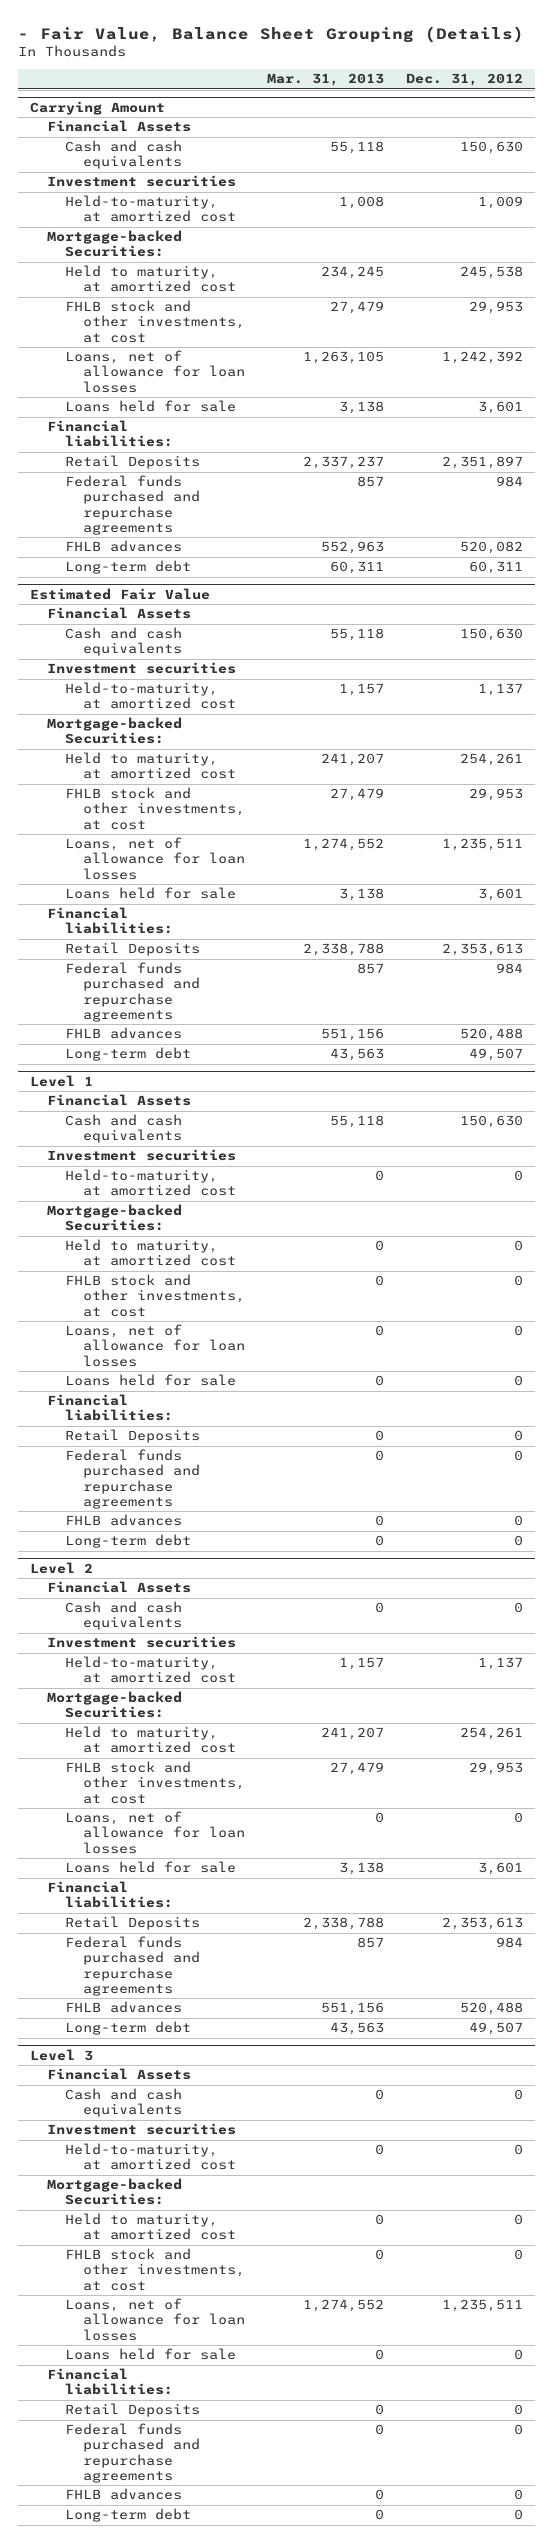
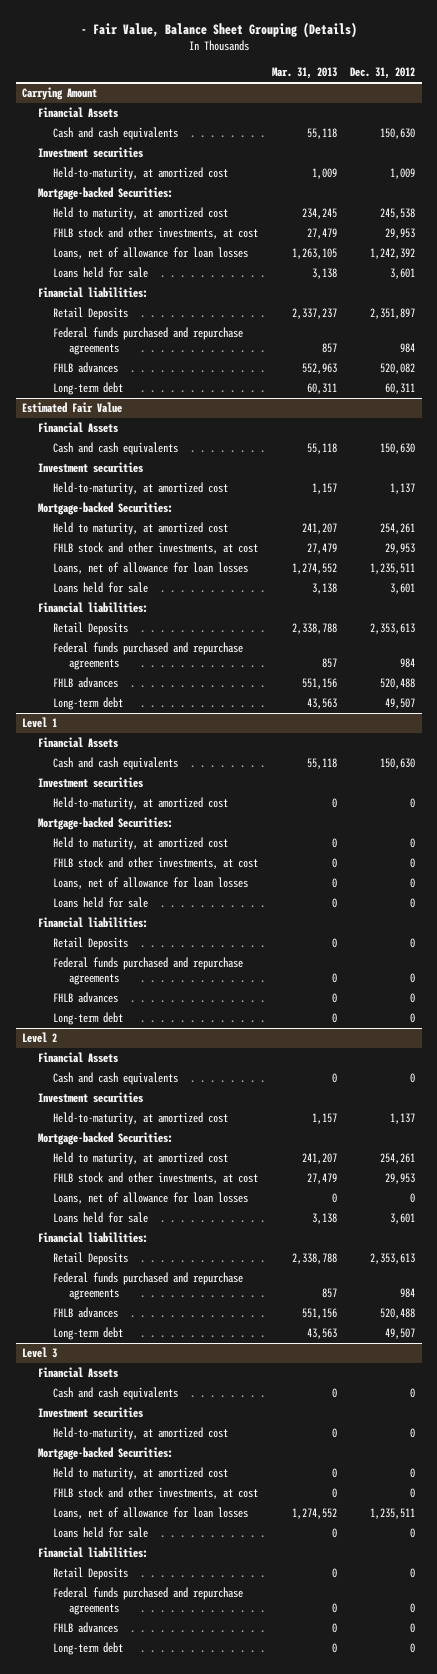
[339,196,385,210] 1,008 -> [311,168,337,180] 1,009

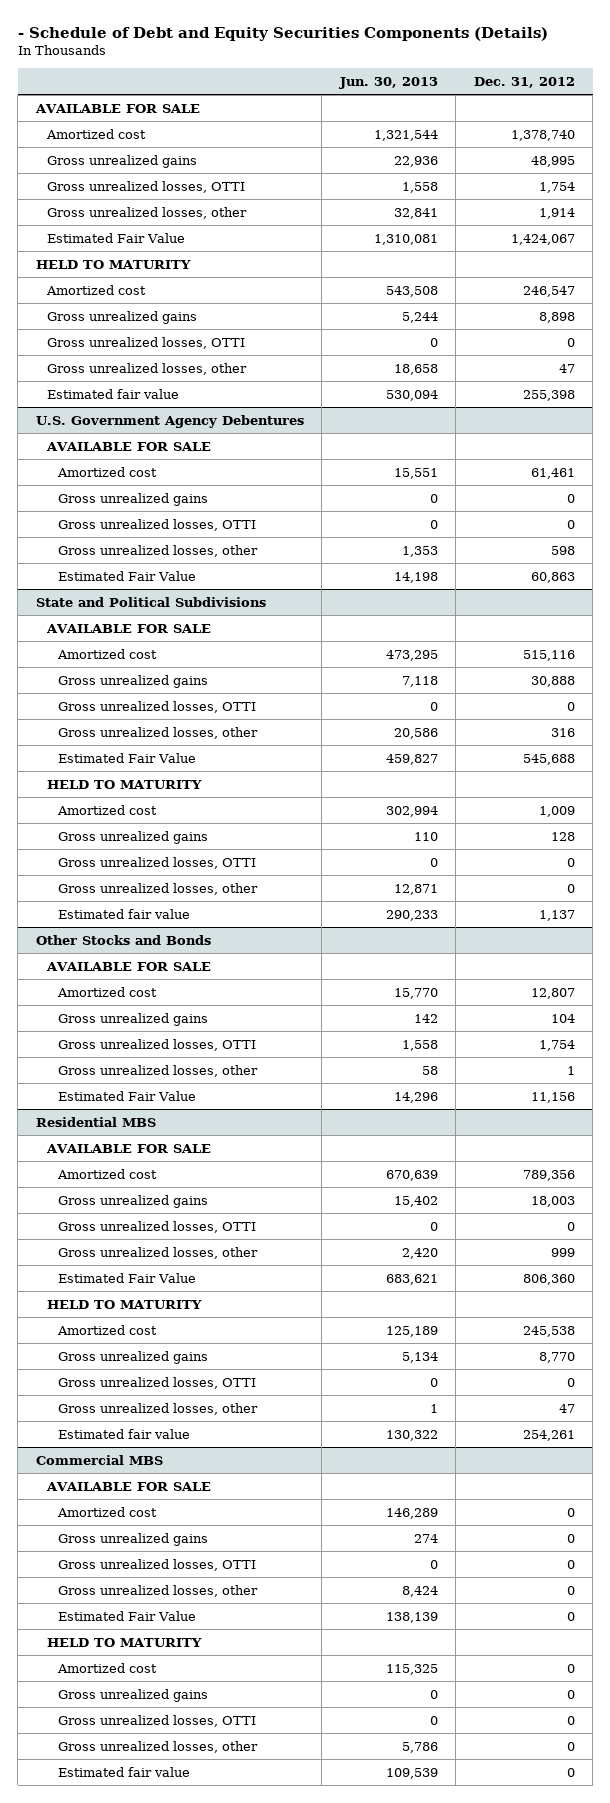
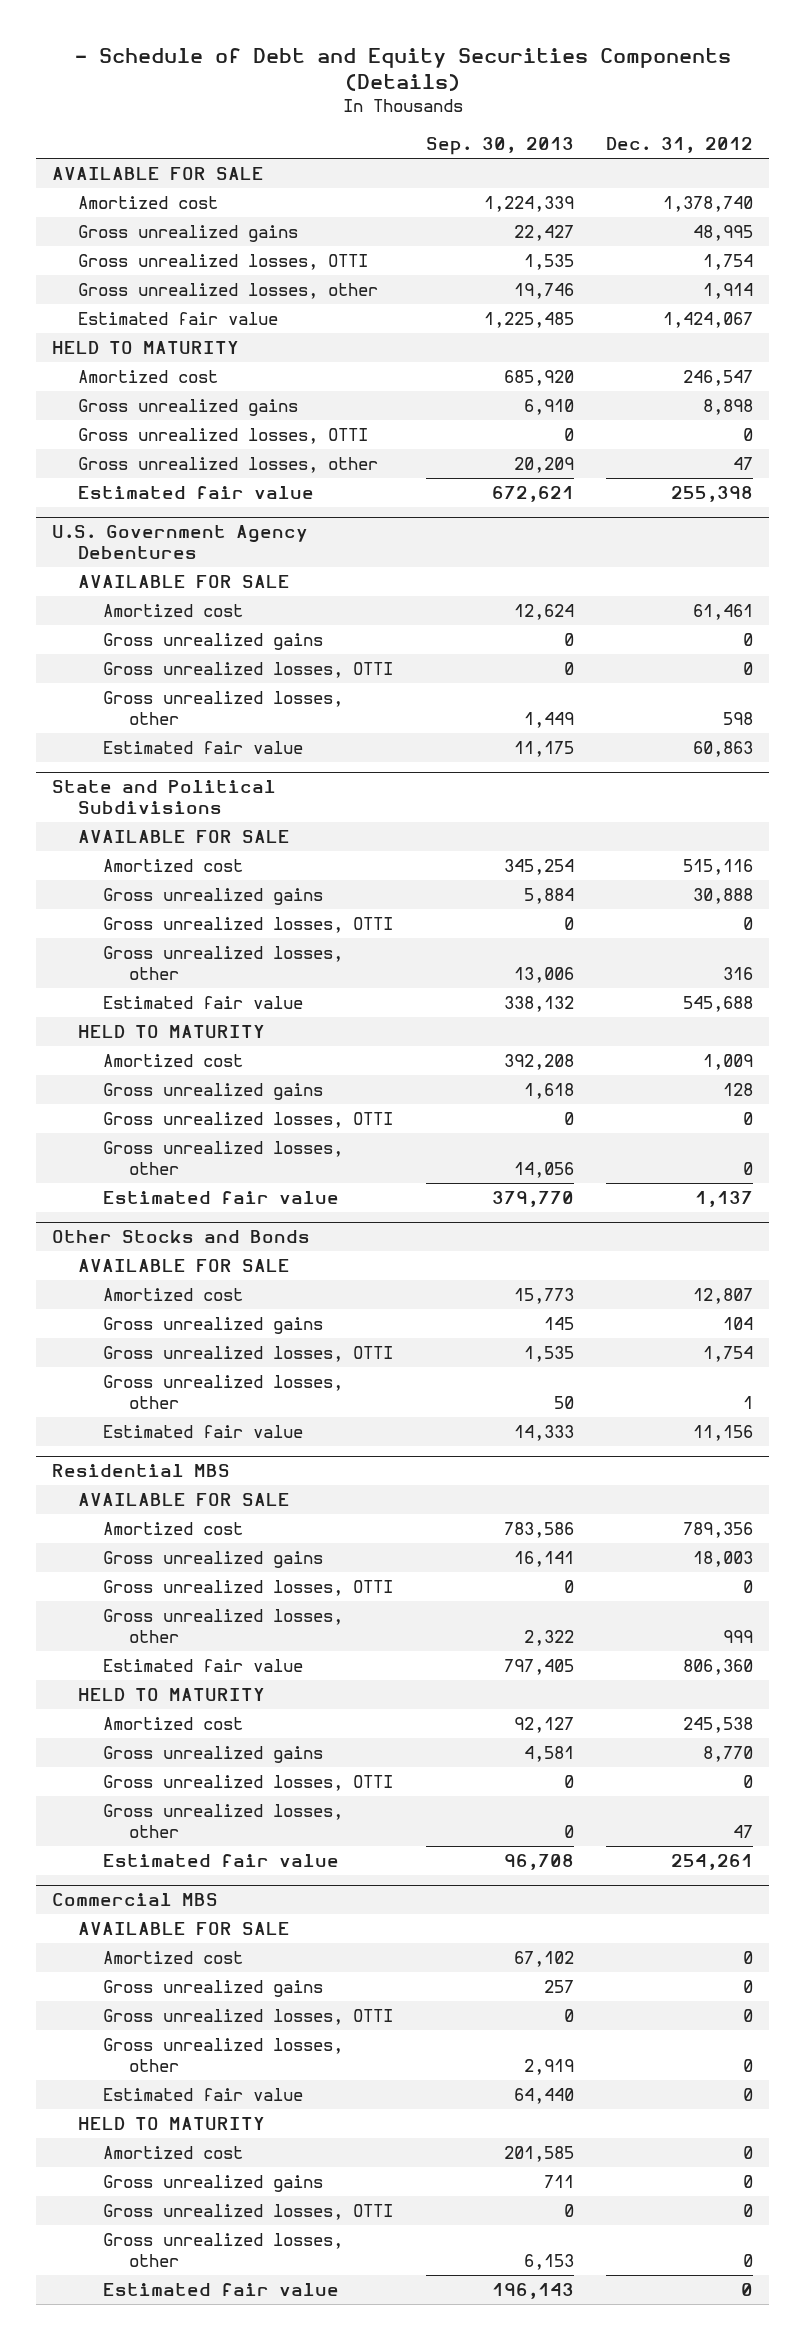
[338,77,438,90] Jun. 30, 2013 -> none
none -> [425,137,574,156] Sep. 30, 2013
[46,232,185,243] Estimated Fair Value -> [77,311,278,325] Estimated fair value
[57,570,196,581] Estimated Fair Value -> [103,740,304,754] Estimated fair value
[57,752,196,763] Estimated Fair Value -> [103,995,304,1009] Estimated fair value
[57,1090,196,1101] Estimated Fair Value -> [103,1424,304,1438] Estimated fair value
[57,1272,196,1283] Estimated Fair Value -> [103,1658,304,1672] Estimated fair value
[57,1610,196,1621] Estimated Fair Value -> [103,2087,304,2101] Estimated fair value

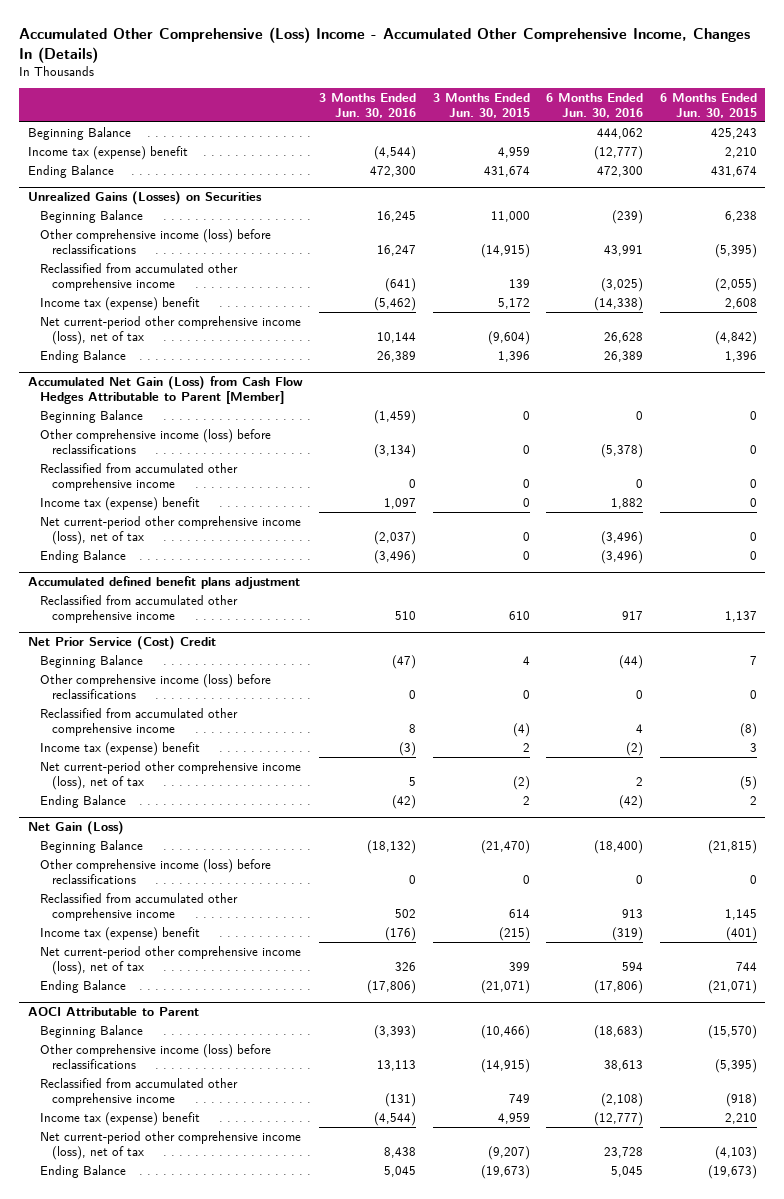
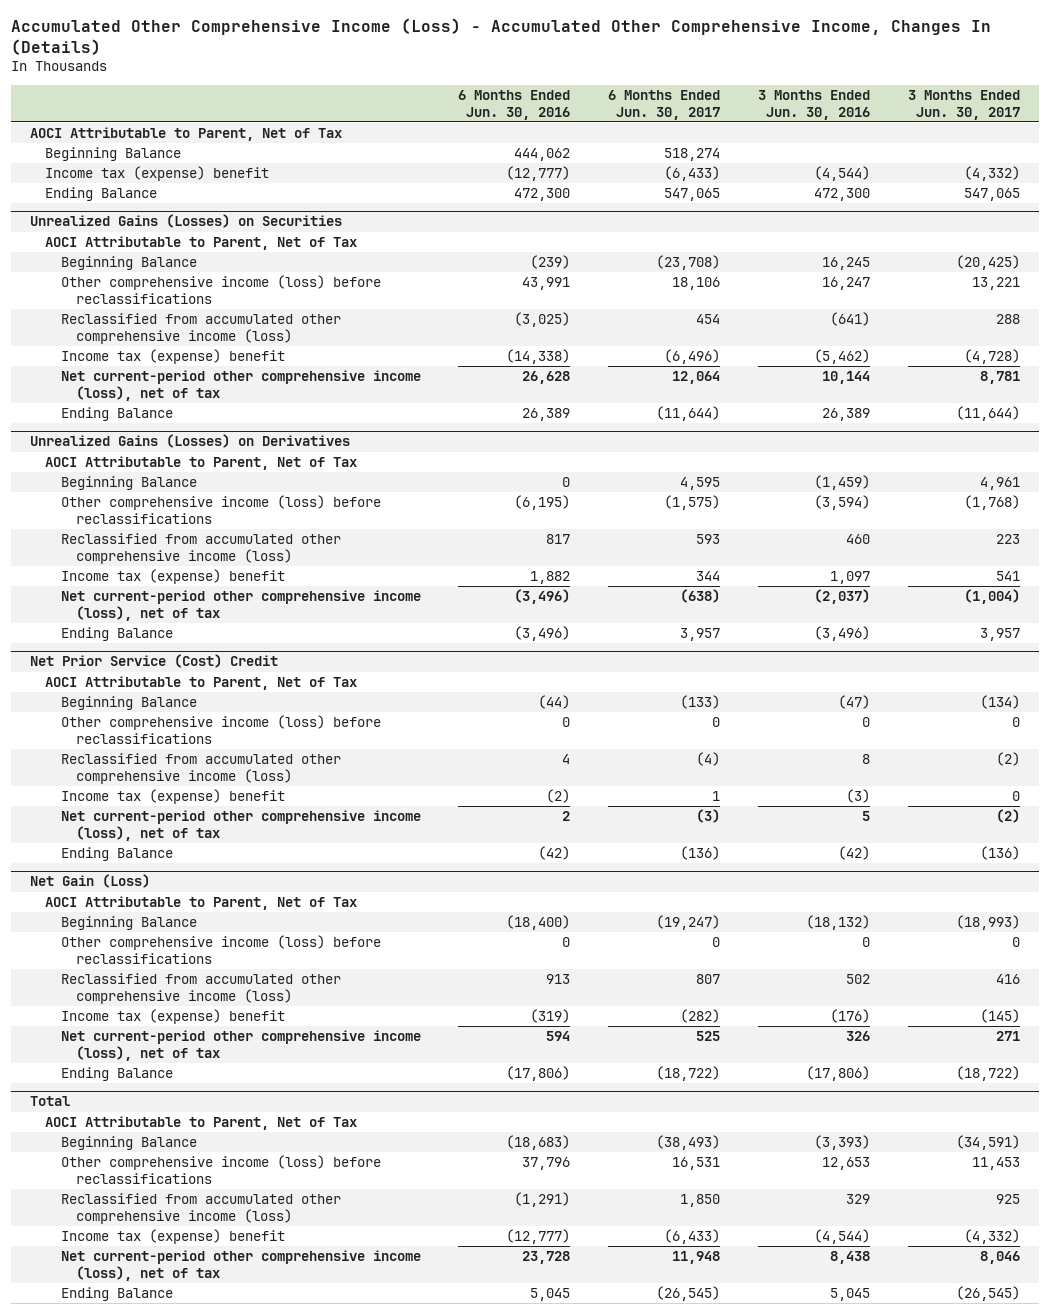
[19,26,751,63] Accumulated Other Comprehensive (Loss) Income - Accumulated Other Comprehensive Income, Changes In (Details) -> [10,17,991,56] Accumulated Other Comprehensive Income (Loss) - Accumulated Other Comprehensive Income, Changes In (Details)
[432,92,530,118] 3 Months Ended Jun. 30, 2015 -> none
[659,92,757,118] 6 Months Ended Jun. 30, 2015 -> none
none -> [608,90,721,120] 6 Months Ended Jun. 30, 2017
none -> [908,90,1021,120] 3 Months Ended Jun. 30, 2017
none -> [29,127,342,142] AOCI Attributable to Parent, Net of Tax
none -> [45,236,358,251] AOCI Attributable to Parent, Net of Tax
[39,262,238,291] Reclassified from accumulated other comprehensive income -> [60,313,341,344] Reclassified from accumulated other comprehensive income (loss)
[27,376,303,405] Accumulated Net Gain (Loss) from Cash Flow Hedges Attributable to Parent [Member] -> [29,434,350,449] Unrealized Gains (Losses) on Derivatives
none -> [45,456,358,471] AOCI Attributable to Parent, Net of Tax
[374,443,417,458] (3,134) -> [814,495,871,511] (3,594)
[601,443,644,458] (5,378) -> [514,495,571,511] (6,195)
[39,462,238,491] Reclassified from accumulated other comprehensive income -> [60,533,341,564] Reclassified from accumulated other comprehensive income (loss)
[409,478,417,488] 0 -> [846,534,871,545] 460
[636,478,644,488] 0 -> [546,534,571,545] 817
[27,576,300,590] Accumulated defined benefit plans adjustment -> none
[39,594,238,623] Reclassified from accumulated other comprehensive income -> none
none -> [45,676,358,691] AOCI Attributable to Parent, Net of Tax
[39,707,238,736] Reclassified from accumulated other comprehensive income -> [60,753,341,784] Reclassified from accumulated other comprehensive income (loss)
none -> [45,896,358,911] AOCI Attributable to Parent, Net of Tax
[39,892,238,921] Reclassified from accumulated other comprehensive income -> [60,973,341,1004] Reclassified from accumulated other comprehensive income (loss)
[27,1007,199,1017] AOCI Attributable to Parent -> [29,1096,70,1107] Total
none -> [45,1116,358,1131] AOCI Attributable to Parent, Net of Tax
[377,1059,417,1071] 13,113 -> [822,1157,871,1171] 12,653
[604,1059,644,1071] 38,613 -> [522,1157,571,1171] 37,796
[39,1077,238,1106] Reclassified from accumulated other comprehensive income -> [60,1193,341,1224] Reclassified from accumulated other comprehensive income (loss)
[385,1092,417,1107] (131) -> [846,1194,871,1205] 329
[601,1092,644,1107] (2,108) -> [514,1192,571,1208] (1,291)

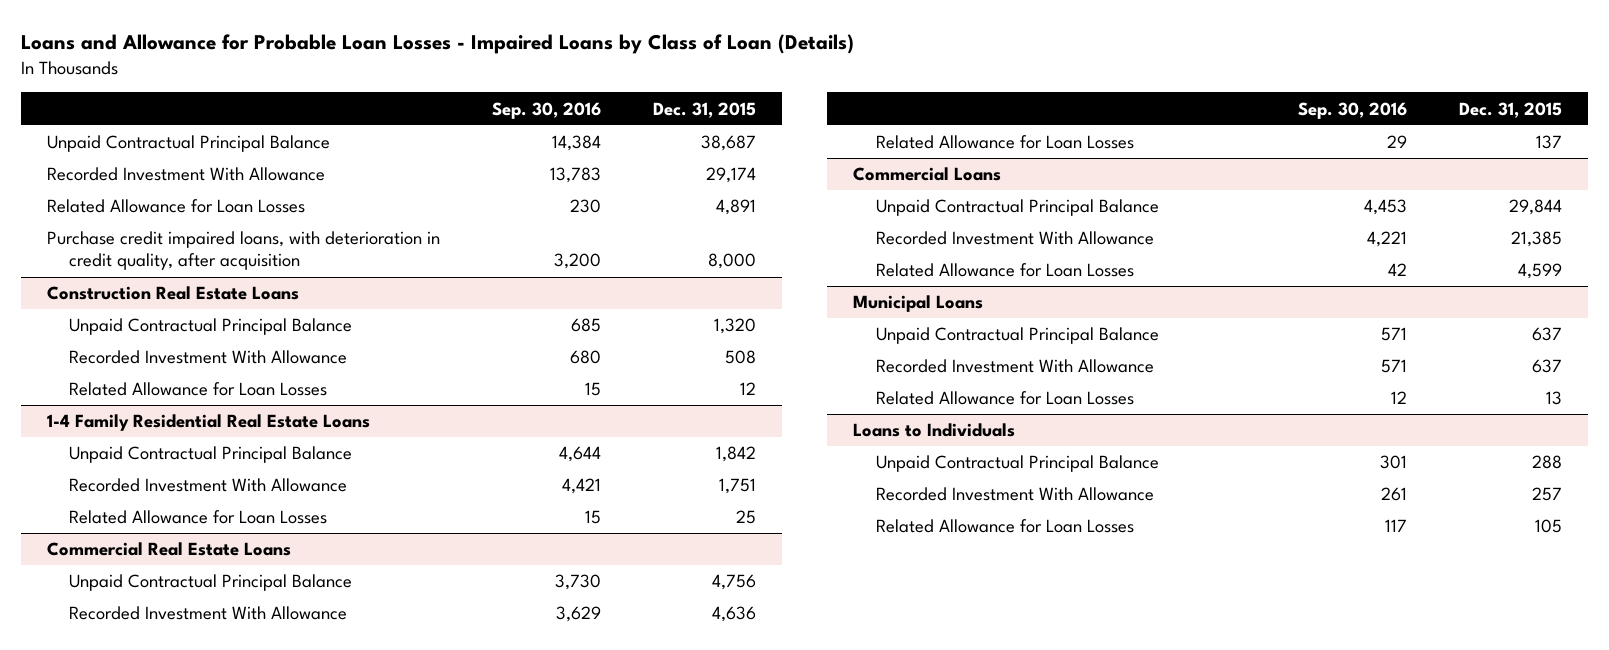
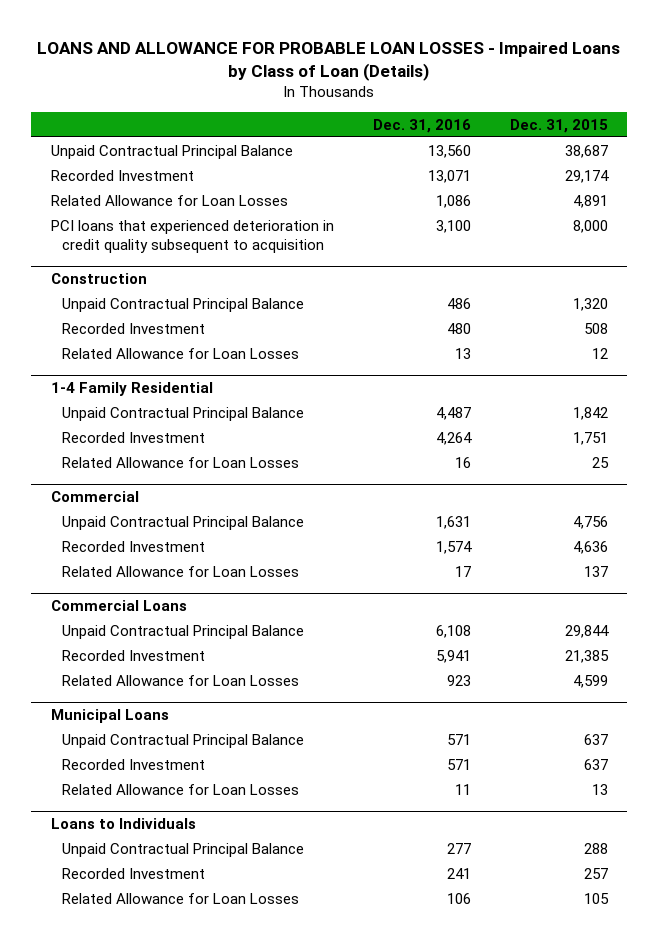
[20,34,854,55] Loans and Allowance for Probable Loan Losses - Impaired Loans by Class of Loan (Details) -> [37,42,621,82] LOANS AND ALLOWANCE FOR PROBABLE LOAN LOSSES - Impaired Loans by Class of Loan (Details)
[491,101,601,119] Sep. 30, 2016 -> none
none -> [372,118,471,133] Dec. 31, 2016
[46,167,325,182] Recorded Investment With Allowance -> [50,169,194,181] Recorded Investment
[46,231,440,271] Purchase credit impaired loans, with deterioration in credit quality, after acquisition -> [50,219,334,253] PCI loans that experienced deterioration in credit quality subsequent to acquisition
[46,286,299,301] Construction Real Estate Loans -> [50,273,147,285] Construction
[69,350,348,365] Recorded Investment With Allowance -> [62,322,206,334] Recorded Investment
[46,414,370,432] 1-4 Family Residential Real Estate Loans -> [50,382,213,397] 1-4 Family Residential
[69,478,348,493] Recorded Investment With Allowance -> [62,431,206,443] Recorded Investment
[46,542,291,557] Commercial Real Estate Loans -> [50,491,139,503] Commercial
[69,606,348,621] Recorded Investment With Allowance -> [62,540,206,552] Recorded Investment
[876,231,1155,246] Recorded Investment With Allowance -> [62,649,206,661] Recorded Investment
[876,359,1155,374] Recorded Investment With Allowance -> [62,758,206,770] Recorded Investment
[876,487,1155,502] Recorded Investment With Allowance -> [62,867,206,879] Recorded Investment

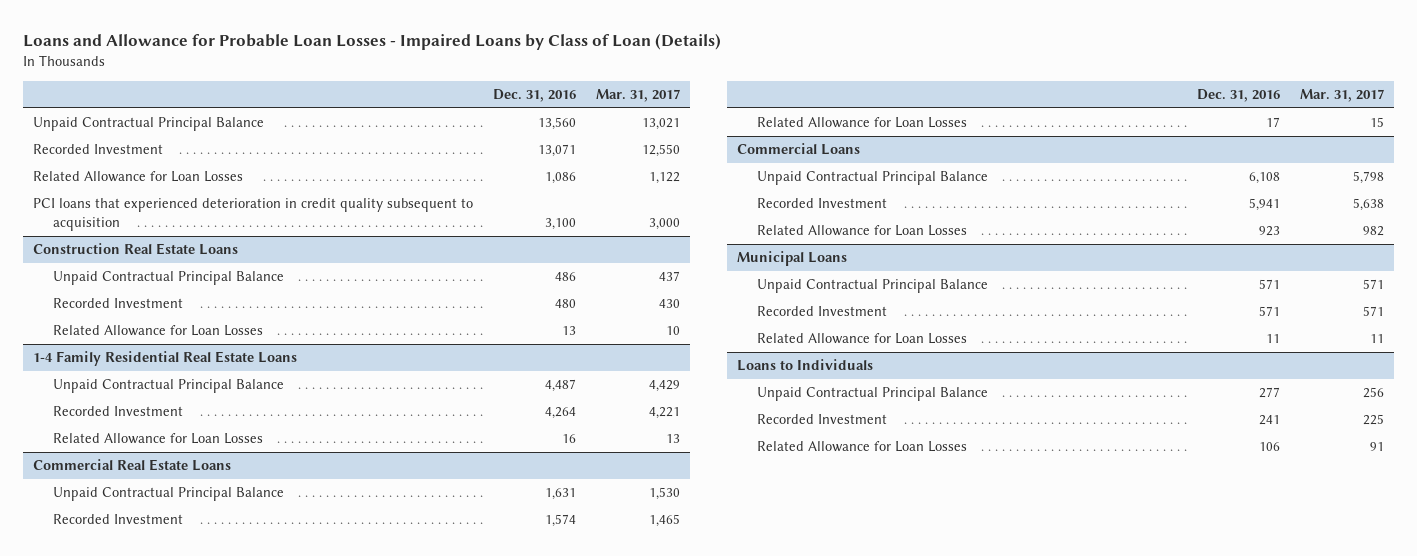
[37,42,621,82] LOANS AND ALLOWANCE FOR PROBABLE LOAN LOSSES - Impaired Loans by Class of Loan (Details) -> [23,33,722,51] Loans and Allowance for Probable Loan Losses - Impaired Loans by Class of Loan (Details)
[509,118,608,133] Dec. 31, 2015 -> none
none -> [596,88,681,102] Mar. 31, 2017
[50,273,147,285] Construction -> [33,243,239,256] Construction Real Estate Loans
[50,382,213,397] 1-4 Family Residential -> [33,351,298,367] 1-4 Family Residential Real Estate Loans
[50,491,139,503] Commercial -> [33,459,232,472] Commercial Real Estate Loans

